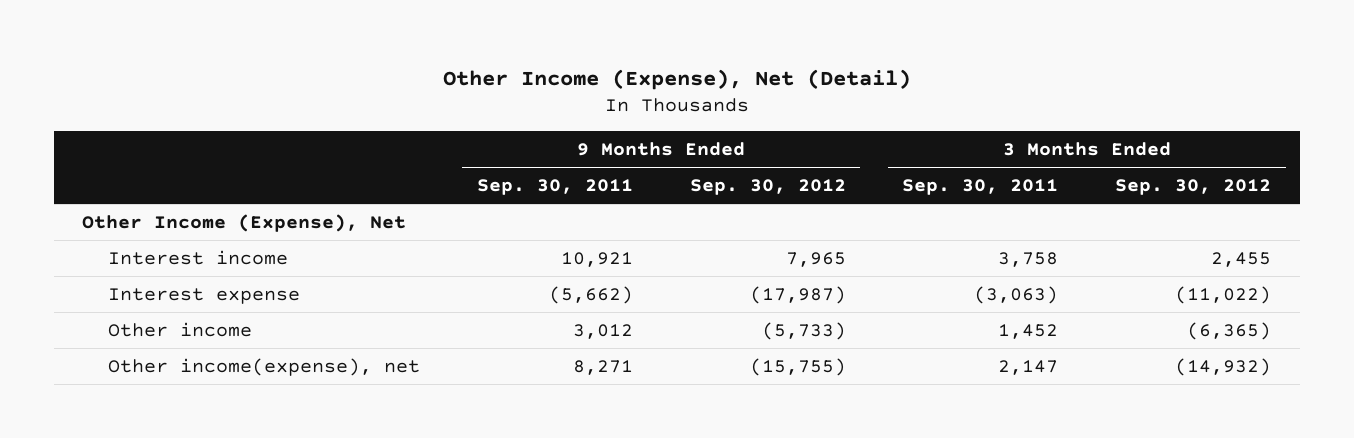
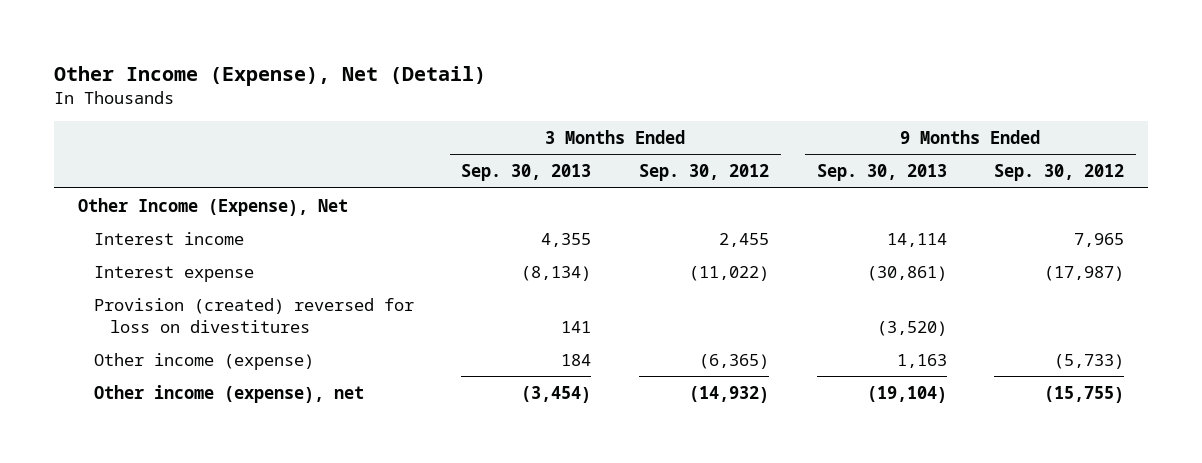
[476,179,633,196] Sep. 30, 2011 -> none
[902,179,1059,196] Sep. 30, 2011 -> none
none -> [461,164,592,182] Sep. 30, 2013
none -> [816,164,947,182] Sep. 30, 2013
none -> [93,297,414,333] Provision (created) reversed for loss on divestitures
[107,321,252,337] Other income -> [93,352,314,370] Other income (expense)
[107,357,420,376] Other income(expense), net -> [93,384,364,403] Other income (expense), net

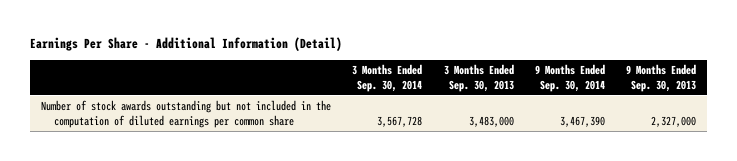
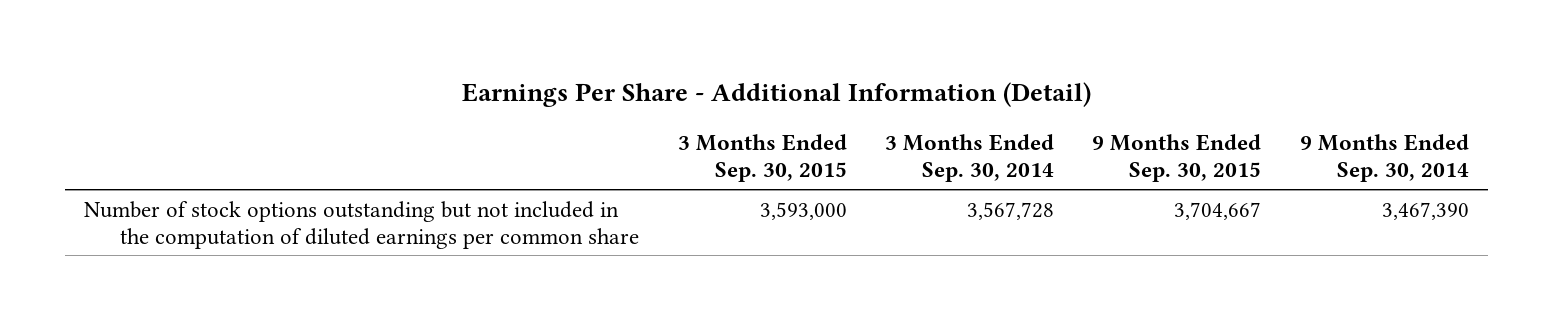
[443,63,514,92] 3 Months Ended Sep. 30, 2013 -> none
[626,63,697,92] 9 Months Ended Sep. 30, 2013 -> none
none -> [677,134,847,183] 3 Months Ended Sep. 30, 2015
none -> [1092,134,1262,183] 9 Months Ended Sep. 30, 2015
[40,100,331,129] Number of stock awards outstanding but not included in the computation of diluted earnings per common share -> [84,200,640,249] Number of stock options outstanding but not included in the computation of diluted earnings per common share

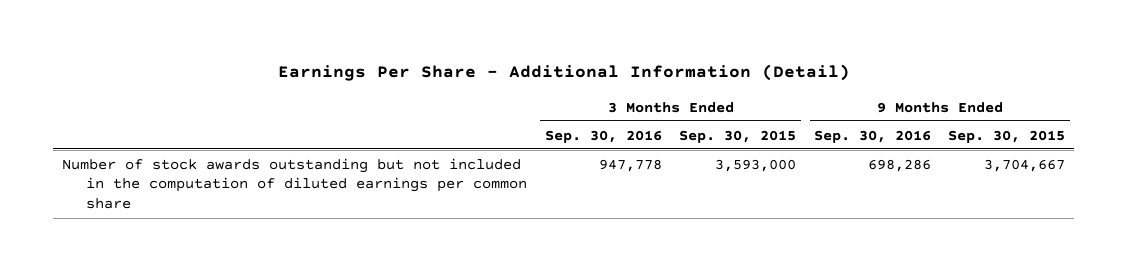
[885,134,1055,183] 3 Months Ended Sep. 30, 2014 -> none
[1299,134,1469,183] 9 Months Ended Sep. 30, 2014 -> none
none -> [544,129,662,143] Sep. 30, 2016
none -> [813,129,931,143] Sep. 30, 2016
[84,200,640,249] Number of stock options outstanding but not included in the computation of diluted earnings per common share -> [61,157,528,210] Number of stock awards outstanding but not included in the computation of diluted earnings per common share

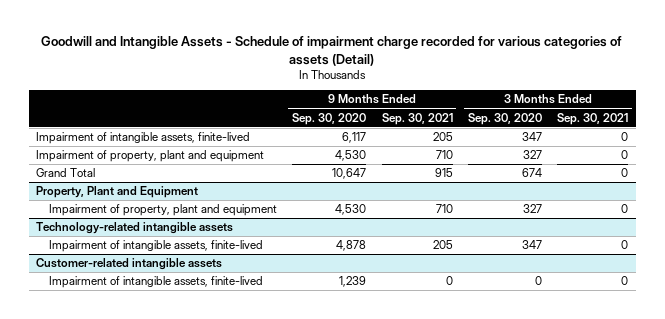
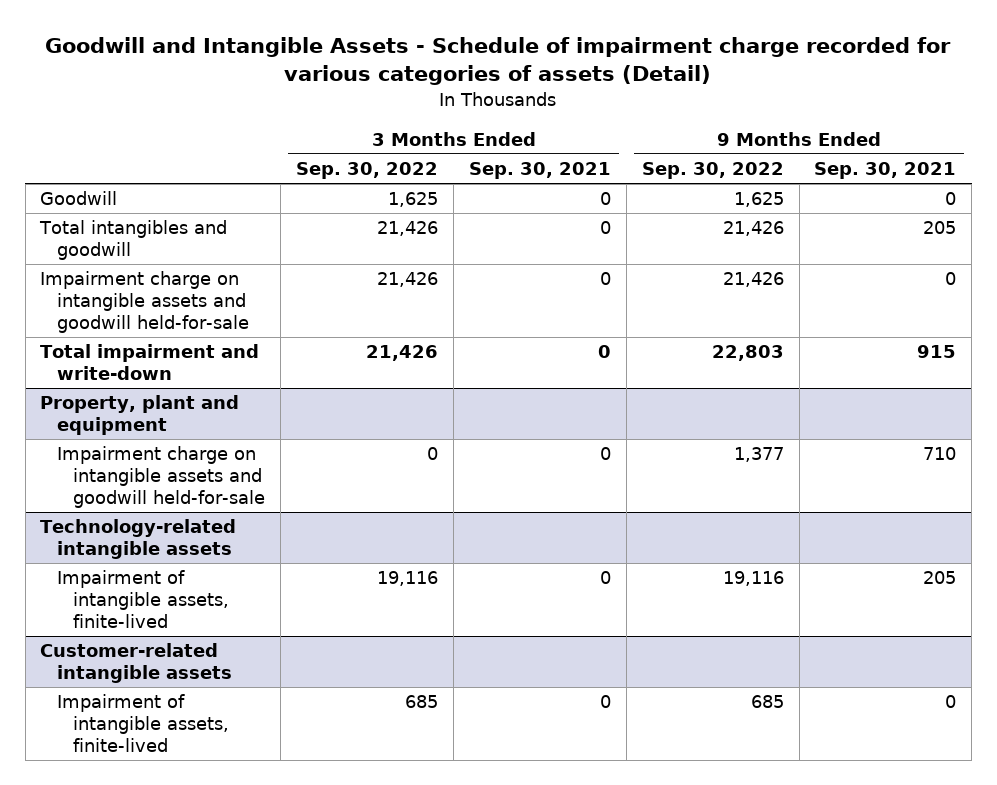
[292,112,367,125] Sep. 30, 2020 -> none
[467,112,542,125] Sep. 30, 2020 -> none
none -> [296,162,439,180] Sep. 30, 2022
none -> [641,162,784,180] Sep. 30, 2022
[36,132,251,145] Impairment of intangible assets, finite-lived -> none
[36,150,265,163] Impairment of property, plant and equipment -> none
none -> [40,191,118,206] Goodwill
none -> [39,220,228,261] Total intangibles and goodwill
none -> [40,271,249,334] Impairment charge on intangible assets and goodwill held-for-sale
[36,168,96,178] Grand Total -> [40,344,260,381] Total impairment and write-down
[36,186,199,199] Property, Plant and Equipment -> [40,395,240,436] Property, plant and equipment
[48,204,277,217] Impairment of property, plant and equipment -> [56,446,266,509] Impairment charge on intangible assets and goodwill held-for-sale

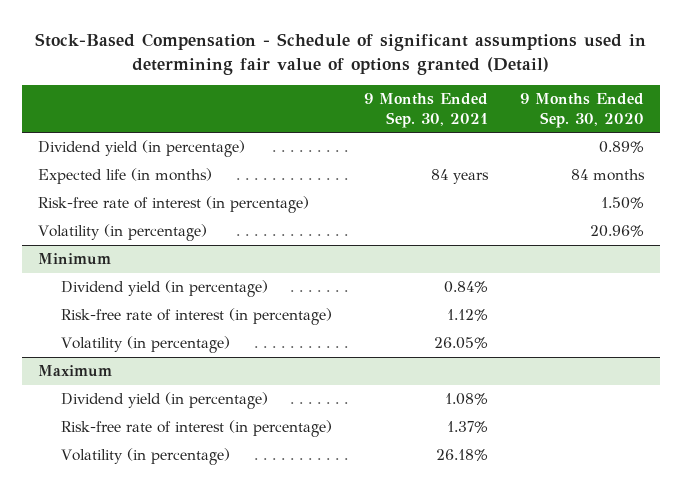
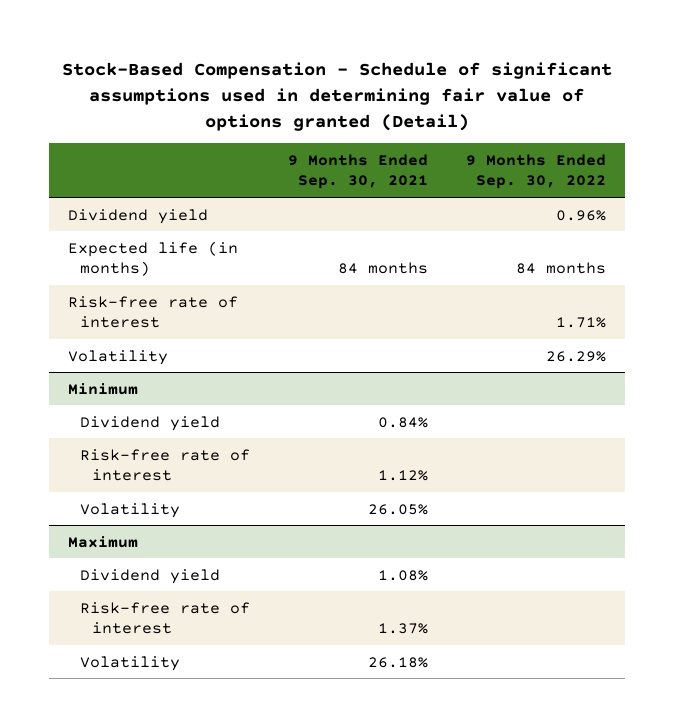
[520,93,645,128] 9 Months Ended Sep. 30, 2020 -> none
none -> [466,154,607,190] 9 Months Ended Sep. 30, 2022
[38,140,246,158] Dividend yield (in percentage) -> [68,208,209,224] Dividend yield
[431,169,490,185] 84 years -> [338,262,429,275] 84 months
[38,196,310,214] Risk-free rate of interest (in percentage) -> [68,295,239,329] Risk-free rate of interest
[38,224,208,242] Volatility (in percentage) -> [68,349,169,365] Volatility
[61,280,269,298] Dividend yield (in percentage) -> [80,415,221,431] Dividend yield
[61,308,333,326] Risk-free rate of interest (in percentage) -> [80,448,251,482] Risk-free rate of interest
[61,336,231,354] Volatility (in percentage) -> [80,502,181,518] Volatility
[61,392,269,410] Dividend yield (in percentage) -> [80,568,221,584] Dividend yield
[61,420,333,438] Risk-free rate of interest (in percentage) -> [80,601,251,635] Risk-free rate of interest
[61,448,231,466] Volatility (in percentage) -> [80,655,181,671] Volatility

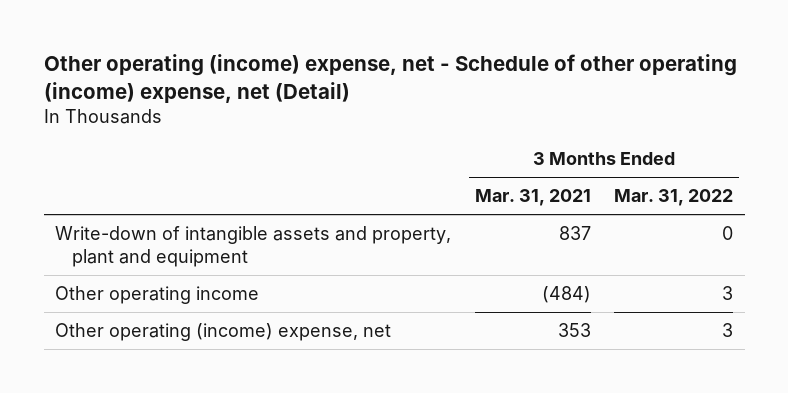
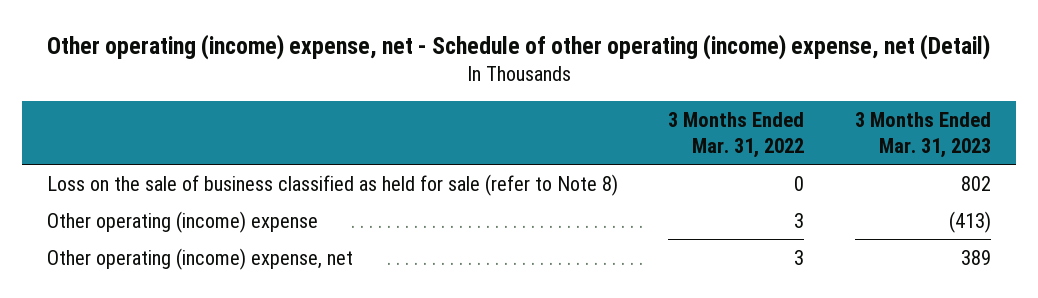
[474,189,591,207] Mar. 31, 2021 -> none
none -> [854,112,991,158] 3 Months Ended Mar. 31, 2023
[55,225,452,267] Write-down of intangible assets and property, plant and equipment -> none
none -> [47,173,619,196] Loss on the sale of business classified as held for sale (refer to Note 8)
[55,285,260,304] Other operating income -> [47,210,319,233] Other operating (income) expense

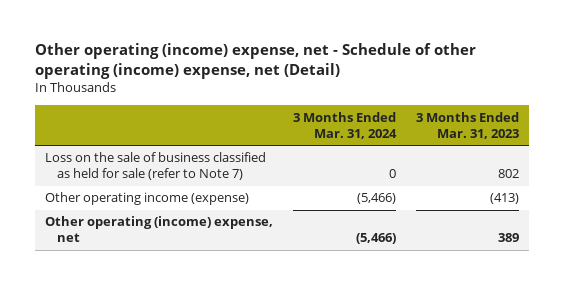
[668,112,805,158] 3 Months Ended Mar. 31, 2022 -> none
none -> [292,111,397,139] 3 Months Ended Mar. 31, 2024
[47,173,619,196] Loss on the sale of business classified as held for sale (refer to Note 8) -> [45,152,267,181] Loss on the sale of business classified as held for sale (refer to Note 7)
[47,210,319,233] Other operating (income) expense -> [45,192,250,206] Other operating income (expense)

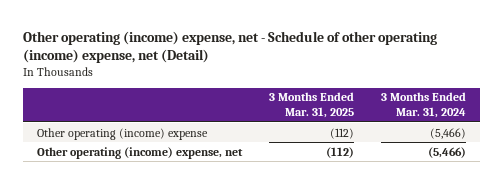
[415,111,519,139] 3 Months Ended Mar. 31, 2023 -> none
none -> [269,92,355,119] 3 Months Ended Mar. 31, 2025
[45,152,267,181] Loss on the sale of business classified as held for sale (refer to Note 7) -> none
[45,192,250,206] Other operating income (expense) -> [36,127,208,140] Other operating (income) expense

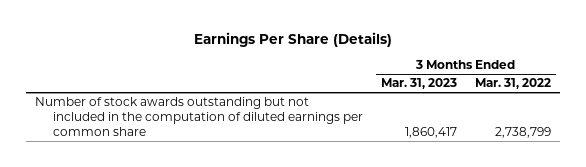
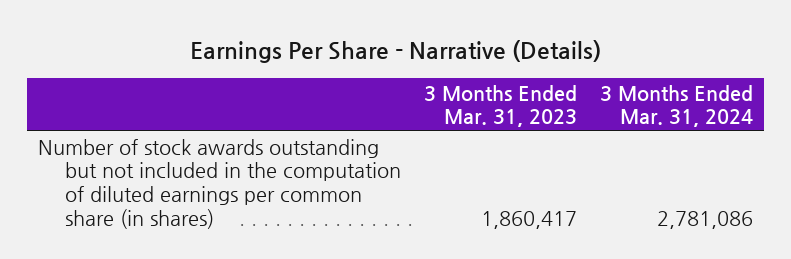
[193,32,392,48] Earnings Per Share (Details) -> [190,39,602,63] Earnings Per Share - Narrative (Details)
[474,78,551,90] Mar. 31, 2022 -> none
none -> [599,84,753,128] 3 Months Ended Mar. 31, 2024
[34,97,363,136] Number of stock awards outstanding but not included in the computation of diluted earnings per common share -> [37,138,402,229] Number of stock awards outstanding but not included in the computation of diluted earnings per common share (in shares)

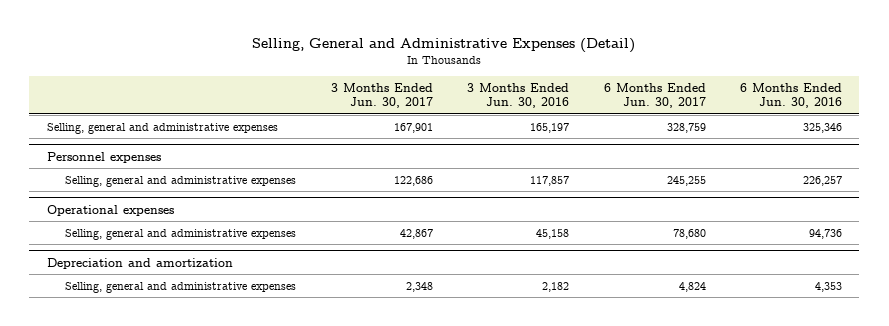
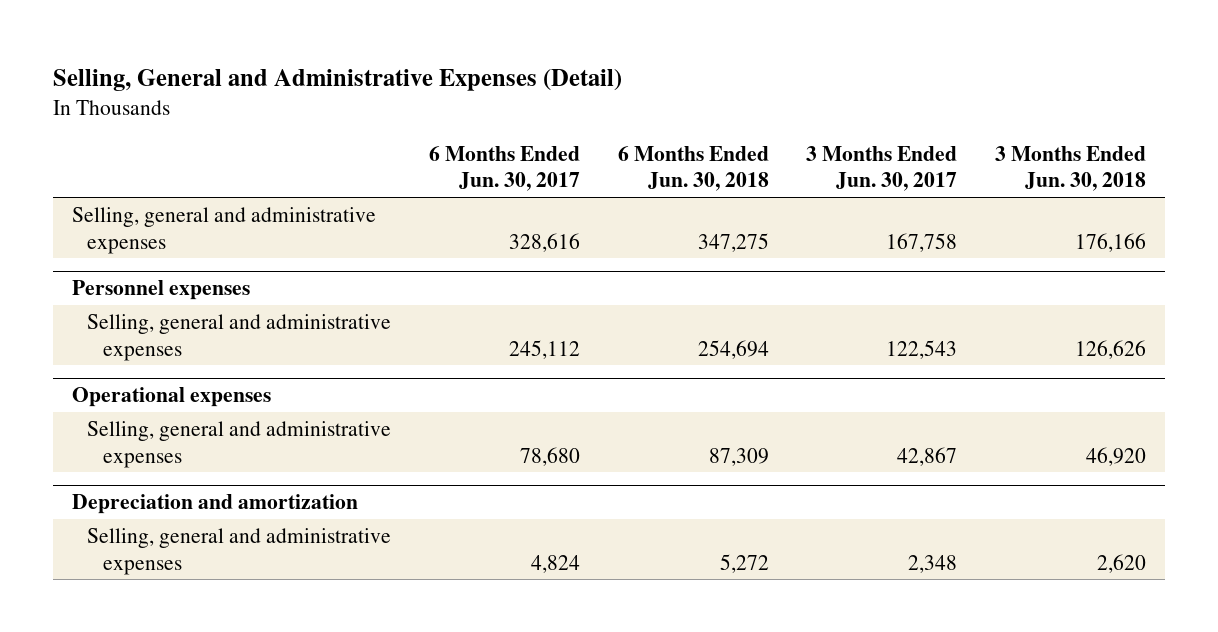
[467,83,570,109] 3 Months Ended Jun. 30, 2016 -> none
[740,83,843,109] 6 Months Ended Jun. 30, 2016 -> none
none -> [617,145,769,192] 6 Months Ended Jun. 30, 2018
none -> [995,145,1147,192] 3 Months Ended Jun. 30, 2018
[393,122,433,133] 167,901 -> [886,232,958,252] 167,758
[666,122,706,133] 328,759 -> [508,232,580,252] 328,616
[393,175,433,186] 122,686 -> [886,339,958,359] 122,543
[666,175,706,186] 245,255 -> [508,339,580,359] 245,112

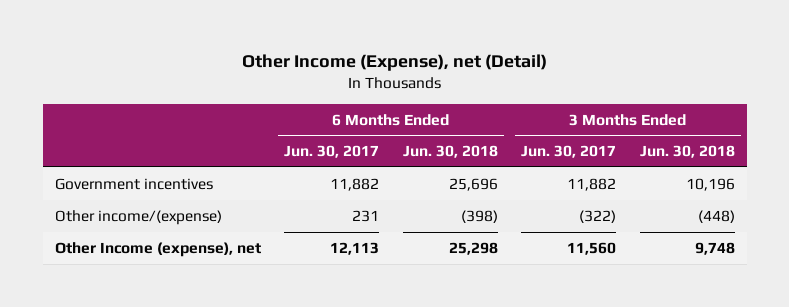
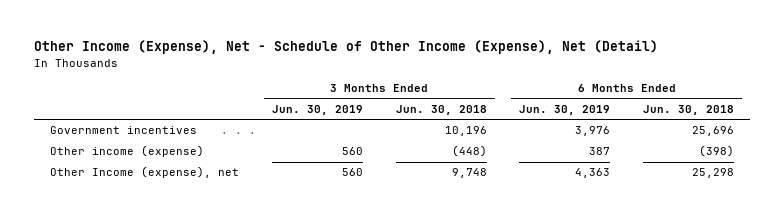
[241,53,547,71] Other Income (Expense), net (Detail) -> [34,40,659,55] Other Income (Expense), Net - Schedule of Other Income (Expense), Net (Detail)
[284,145,380,159] Jun. 30, 2017 -> none
[521,145,617,159] Jun. 30, 2017 -> none
none -> [272,105,364,116] Jun. 30, 2019
none -> [519,105,611,116] Jun. 30, 2019
[54,209,222,225] Other income/(expense) -> [50,145,205,158] Other income (expense)

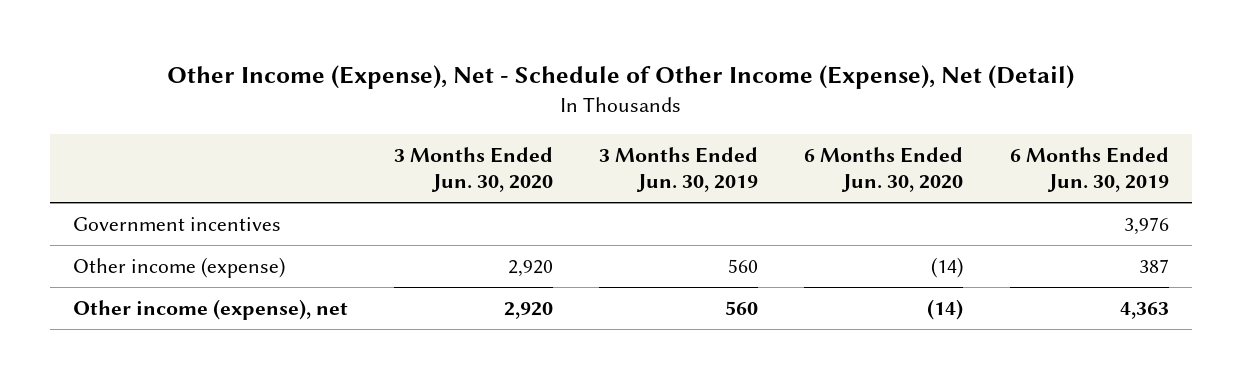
[395,105,487,116] Jun. 30, 2018 -> none
[642,105,734,116] Jun. 30, 2018 -> none
none -> [393,146,553,193] 3 Months Ended Jun. 30, 2020
none -> [804,146,964,193] 6 Months Ended Jun. 30, 2020
[50,166,240,179] Other Income (expense), net -> [72,298,348,320] Other income (expense), net

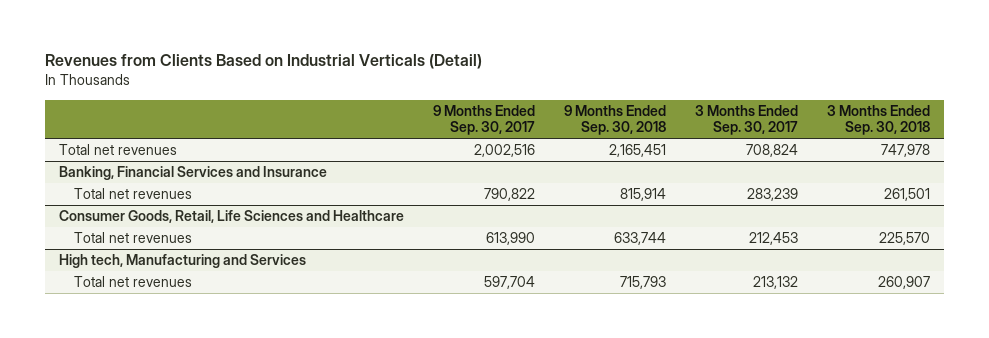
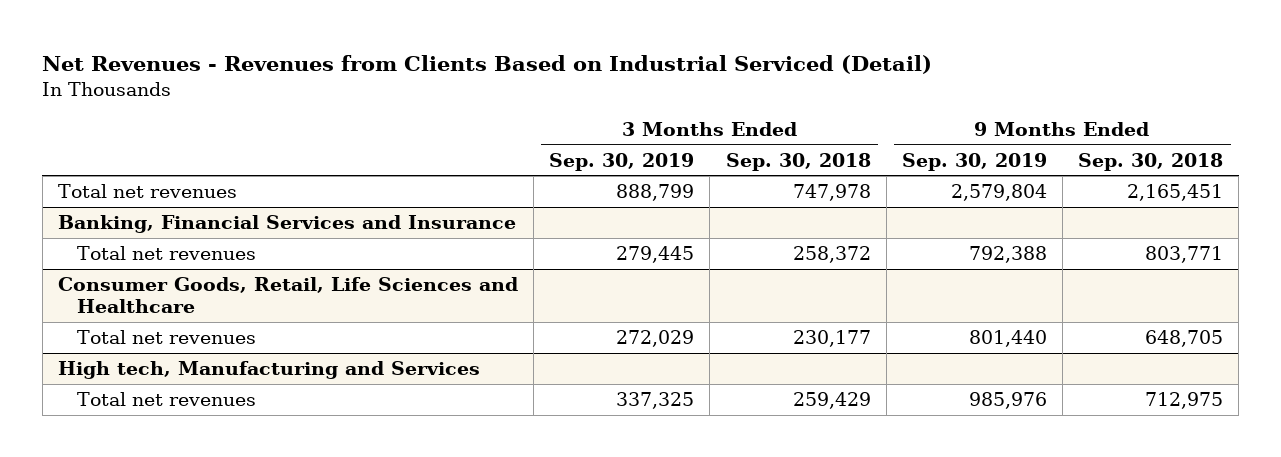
[44,54,482,70] Revenues from Clients Based on Industrial Verticals (Detail) -> [42,54,933,74] Net Revenues - Revenues from Clients Based on Industrial Serviced (Detail)
[433,104,536,136] 9 Months Ended Sep. 30, 2017 -> none
[694,104,798,136] 3 Months Ended Sep. 30, 2017 -> none
none -> [549,152,695,171] Sep. 30, 2019
none -> [901,152,1047,171] Sep. 30, 2019
[620,188,667,202] 815,914 -> [1145,246,1224,264] 803,771
[883,188,930,202] 261,501 -> [792,246,871,264] 258,372
[614,232,667,246] 633,744 -> [1145,330,1224,348] 648,705
[878,232,930,246] 225,570 -> [792,330,871,348] 230,177
[620,276,667,290] 715,793 -> [1145,392,1224,410] 712,975
[877,276,930,290] 260,907 -> [792,392,871,410] 259,429

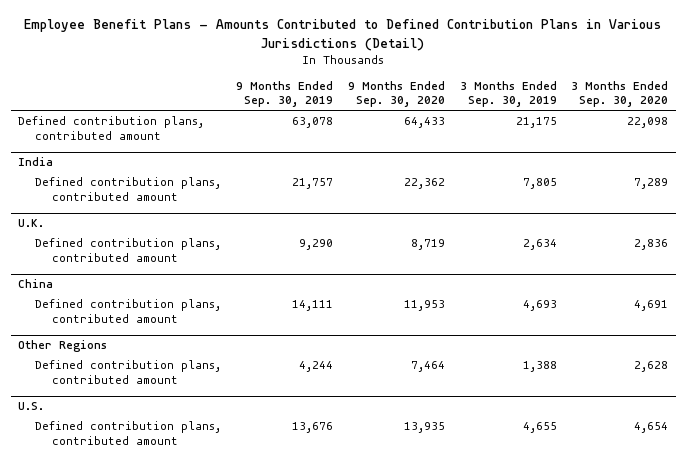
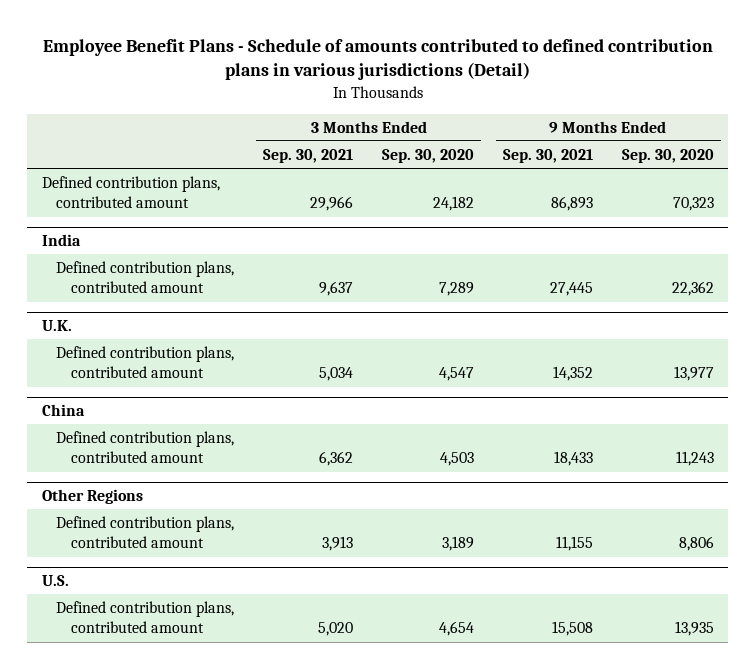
[24,19,662,51] Employee Benefit Plans - Amounts Contributed to Defined Contribution Plans in Various Jurisdictions (Detail) -> [42,38,713,81] Employee Benefit Plans - Schedule of amounts contributed to defined contribution plans in various jurisdictions (Detail)
[235,80,333,108] 9 Months Ended Sep. 30, 2019 -> none
[459,80,557,108] 3 Months Ended Sep. 30, 2019 -> none
none -> [263,148,354,163] Sep. 30, 2021
none -> [502,148,593,163] Sep. 30, 2021
[403,117,445,129] 64,433 -> [672,197,714,212] 70,323
[627,117,669,129] 22,098 -> [432,196,474,212] 24,182
[410,239,445,251] 8,719 -> [673,366,714,382] 13,977
[634,239,669,251] 2,836 -> [438,367,474,382] 4,547
[403,300,445,312] 11,953 -> [675,451,714,467] 11,243
[634,300,669,312] 4,691 -> [439,452,474,467] 4,503
[410,361,445,373] 7,464 -> [678,536,714,552] 8,806
[634,361,669,373] 2,628 -> [441,536,474,552] 3,189

